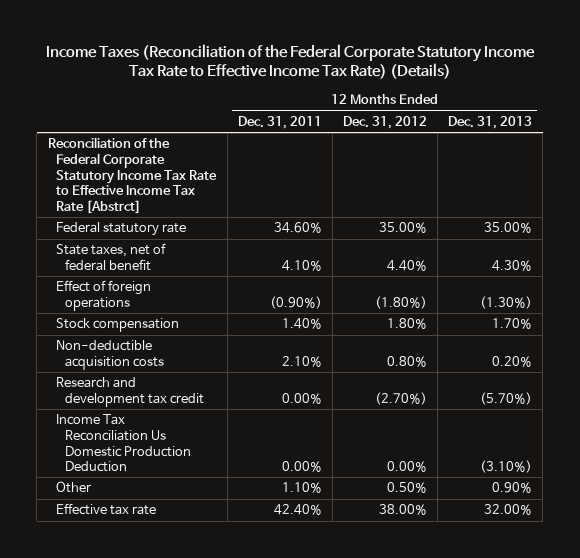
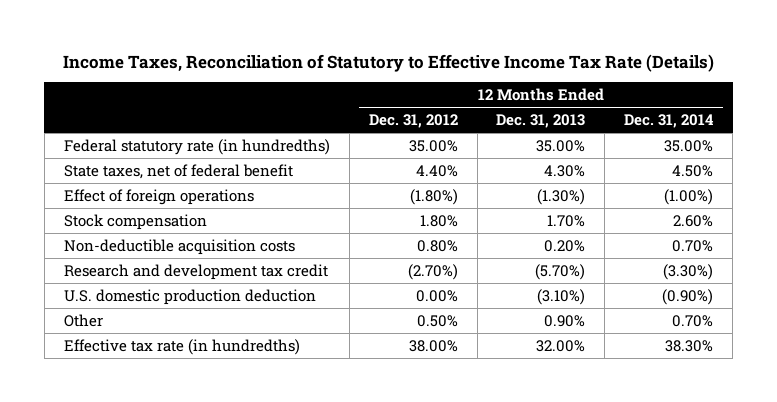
[45,43,535,80] Income Taxes (Reconciliation of the Federal Corporate Statutory Income Tax Rate to Effective Income Tax Rate) (Details) -> [62,53,714,72] Income Taxes, Reconciliation of Statutory to Effective Income Tax Rate (Details)
[237,115,322,129] Dec. 31, 2011 -> none
none -> [624,114,715,129] Dec. 31, 2014
[47,137,218,214] Reconciliation of the Federal Corporate Statutory Income Tax Rate to Effective Income Tax Rate [Abstrct] -> none
[56,222,187,237] Federal statutory rate -> [63,138,330,155] Federal statutory rate (in hundredths)
[56,414,192,473] Income Tax Reconciliation Us Domestic Production Deduction -> [63,288,316,305] U.S. domestic production deduction
[56,503,157,516] Effective tax rate -> [63,338,300,355] Effective tax rate (in hundredths)

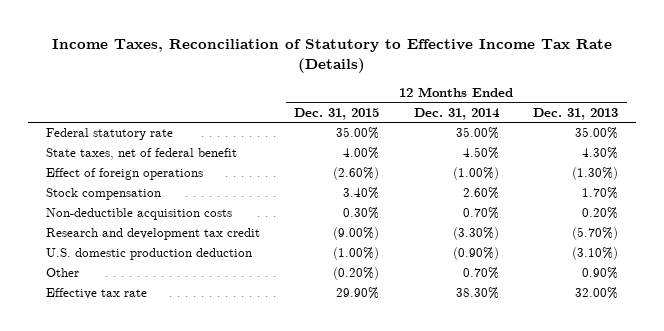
[368,114,458,129] Dec. 31, 2012 -> none
none -> [294,107,380,120] Dec. 31, 2015
[63,138,330,155] Federal statutory rate (in hundredths) -> [45,128,173,141] Federal statutory rate
[63,338,300,355] Effective tax rate (in hundredths) -> [45,288,147,300] Effective tax rate

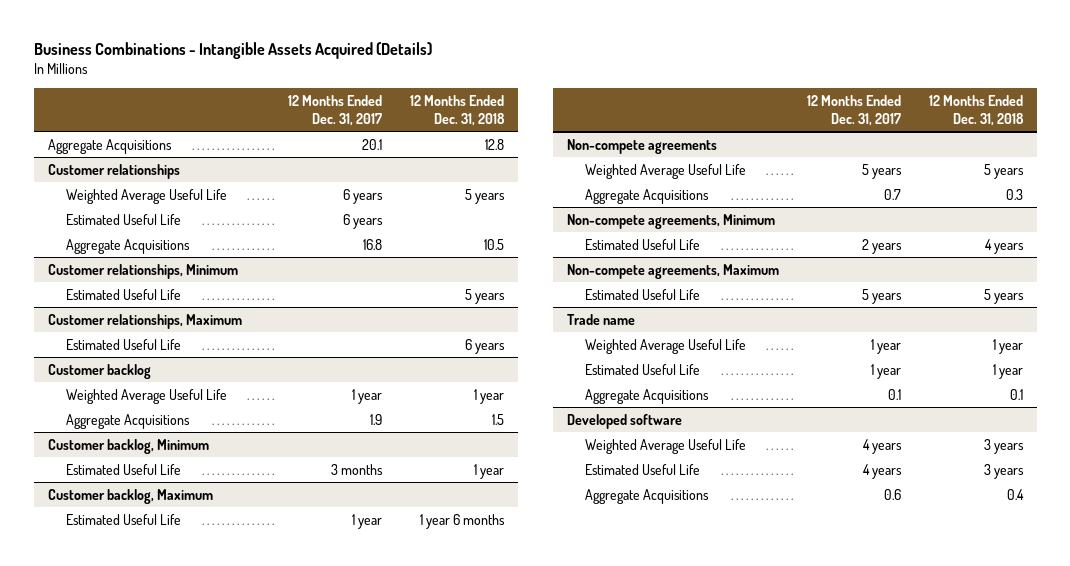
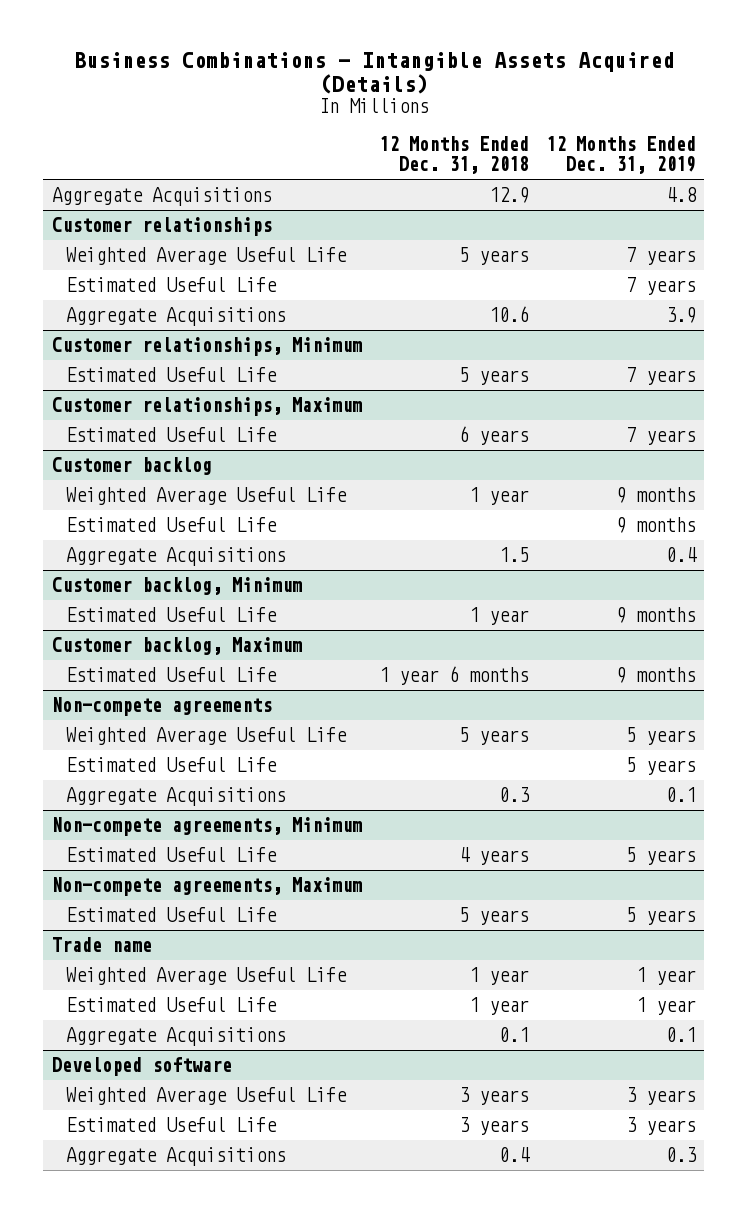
[287,94,382,126] 12 Months Ended Dec. 31, 2017 -> none
none -> [545,136,696,175] 12 Months Ended Dec. 31, 2019
[484,138,504,150] 12.8 -> [488,187,529,204] 12.9
[483,238,504,250] 10.5 -> [488,306,529,323] 10.6
none -> [65,517,277,533] Estimated Useful Life
none -> [65,757,277,773] Estimated Useful Life

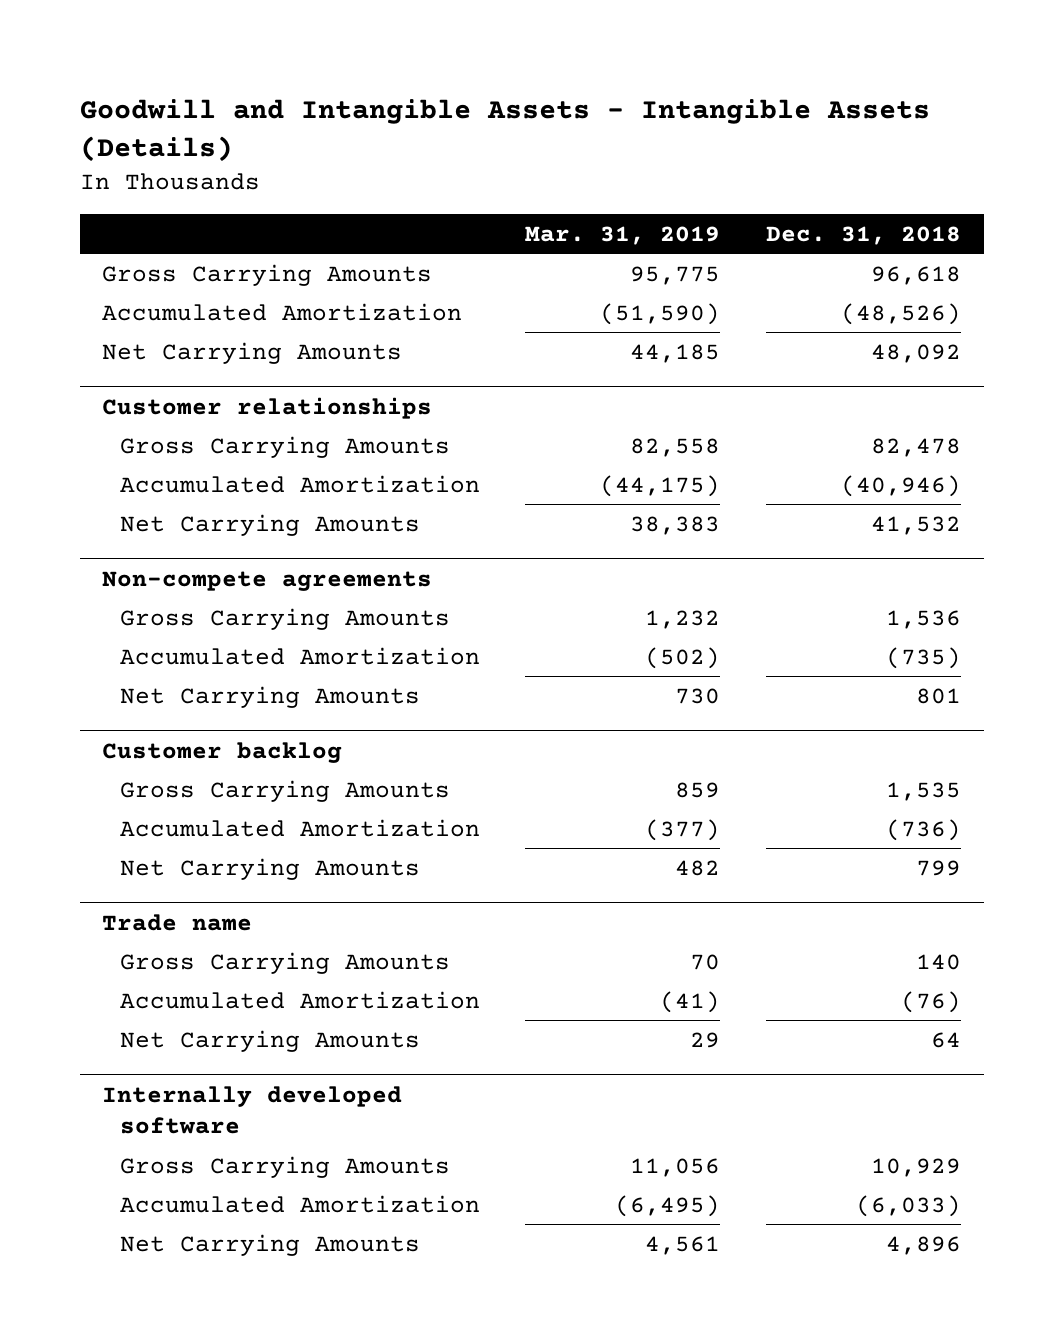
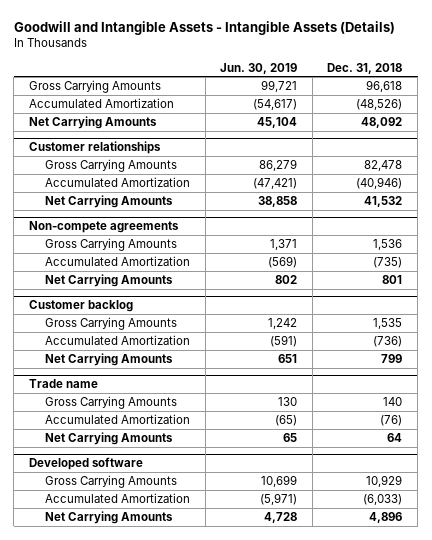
[525,225,721,245] Mar. 31, 2019 -> none
none -> [220,62,298,74] Jun. 30, 2019
[102,1085,403,1135] Internally developed software -> [29,457,144,471] Developed software

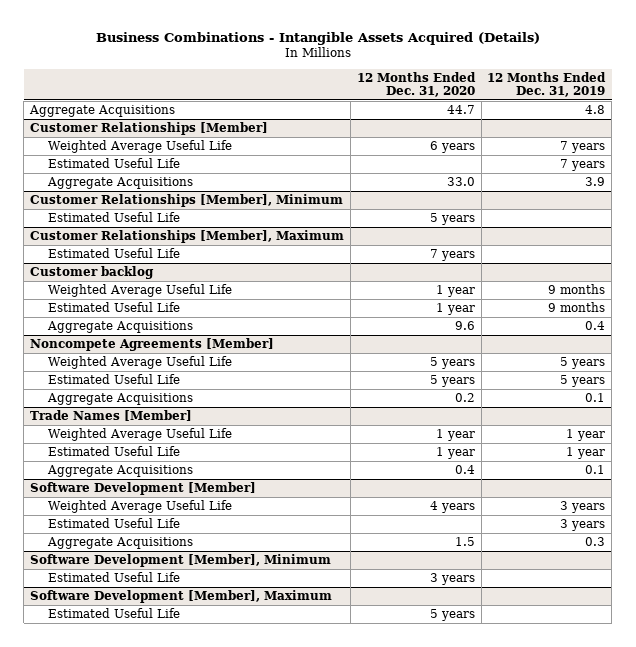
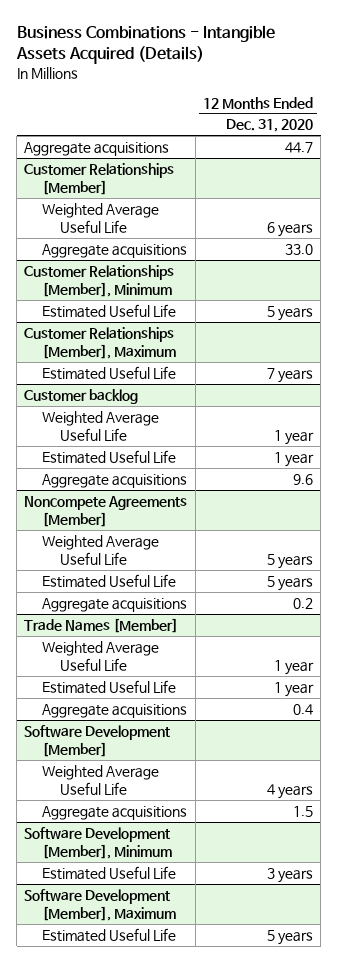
[487,71,607,97] 12 Months Ended Dec. 31, 2019 -> none
[29,104,176,117] Aggregate Acquisitions -> [24,141,170,156] Aggregate acquisitions
[47,157,180,168] Estimated Useful Life -> none
[46,176,193,189] Aggregate Acquisitions -> [42,243,188,258] Aggregate acquisitions
[46,320,193,333] Aggregate Acquisitions -> [42,473,188,488] Aggregate acquisitions
[46,392,193,405] Aggregate Acquisitions -> [42,597,188,612] Aggregate acquisitions
[46,464,193,477] Aggregate Acquisitions -> [42,703,188,718] Aggregate acquisitions
[47,517,180,528] Estimated Useful Life -> none
[46,536,193,549] Aggregate Acquisitions -> [42,805,188,820] Aggregate acquisitions

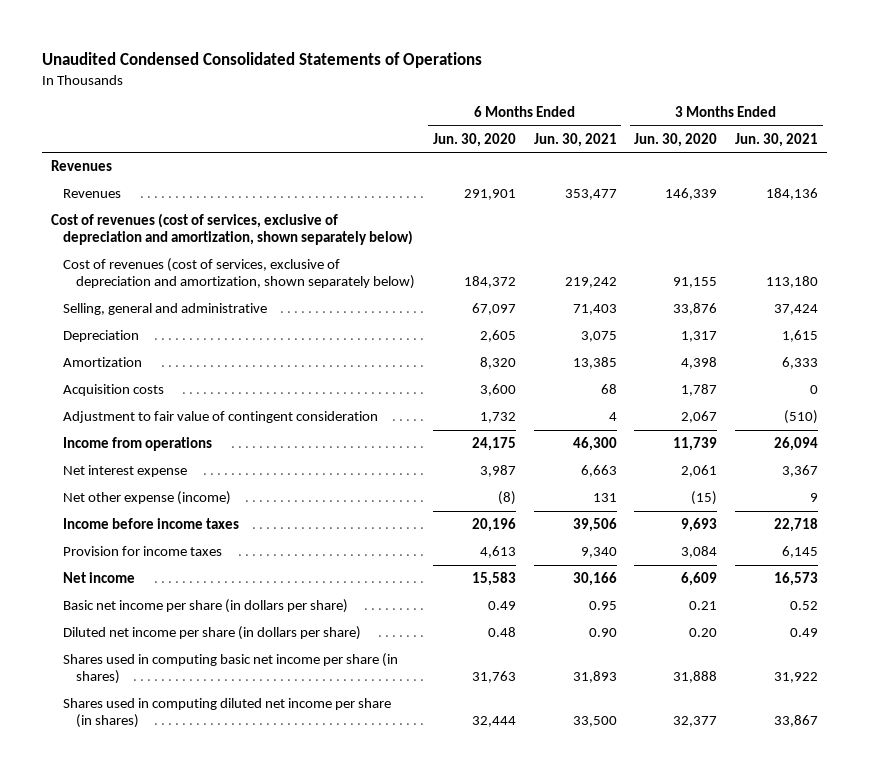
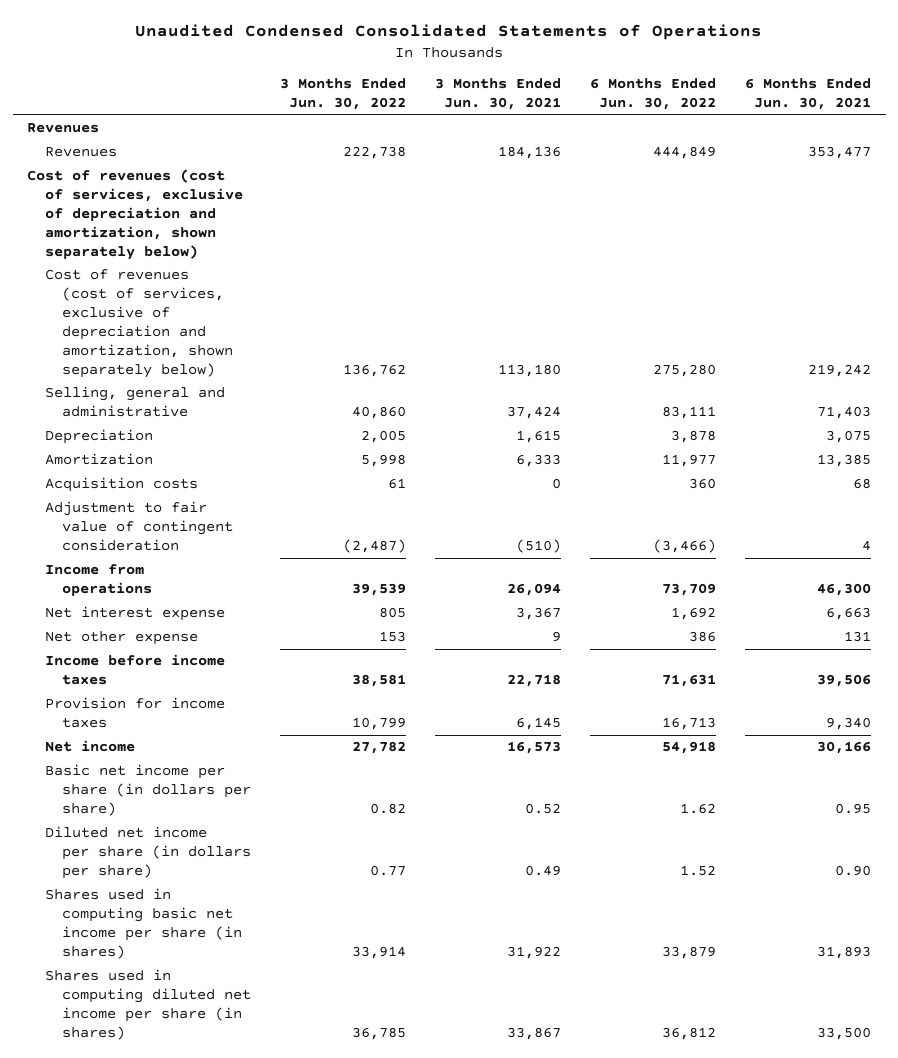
[432,132,516,147] Jun. 30, 2020 -> none
[634,132,718,147] Jun. 30, 2020 -> none
none -> [280,78,407,111] 3 Months Ended Jun. 30, 2022
none -> [590,78,717,111] 6 Months Ended Jun. 30, 2022
[63,491,232,506] Net other expense (income) -> [44,631,198,646] Net other expense

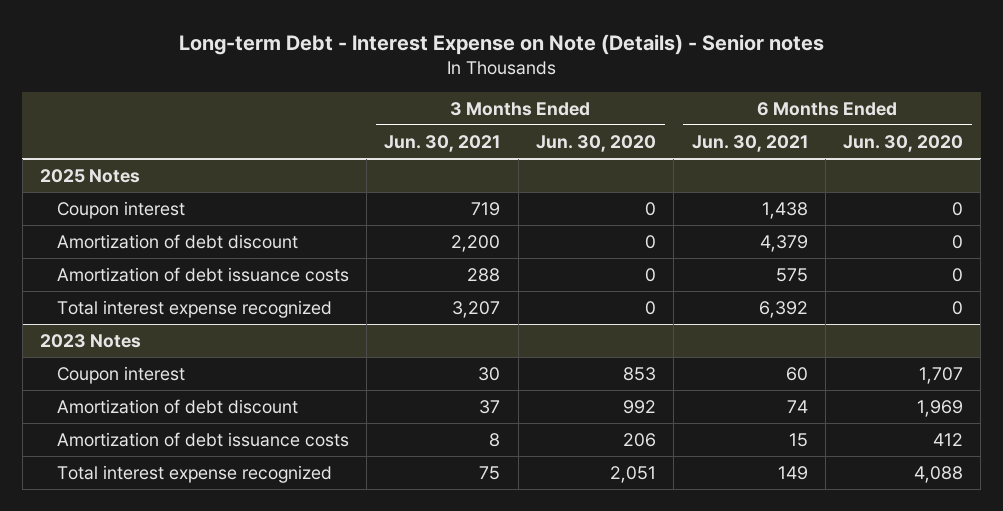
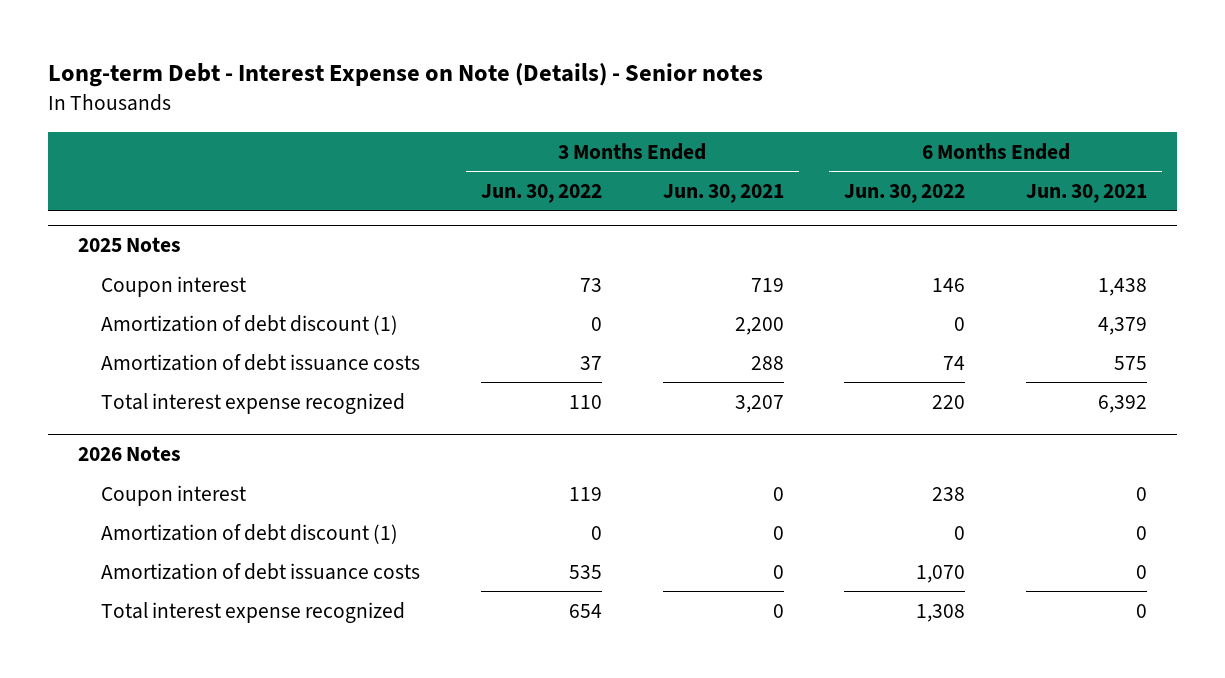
[536,134,657,152] Jun. 30, 2020 -> none
[843,134,964,152] Jun. 30, 2020 -> none
none -> [481,184,603,204] Jun. 30, 2022
none -> [844,184,966,204] Jun. 30, 2022
[56,233,298,249] Amortization of debt discount -> [101,314,399,335] Amortization of debt discount (1)
[39,333,141,348] 2023 Notes -> [78,445,182,461] 2026 Notes
[478,366,501,381] 30 -> [772,486,784,501] 0
[785,366,808,381] 60 -> [1136,486,1148,501] 0
[56,398,298,414] Amortization of debt discount -> [101,523,399,544] Amortization of debt discount (1)
[479,399,501,414] 37 -> [772,525,784,540] 0
[786,399,808,413] 74 -> [1136,525,1148,540] 0
[489,432,501,447] 8 -> [772,564,784,579] 0
[788,432,808,447] 15 -> [1136,564,1148,579] 0
[479,465,501,480] 75 -> [772,603,784,618] 0
[777,465,808,480] 149 -> [1136,603,1148,618] 0

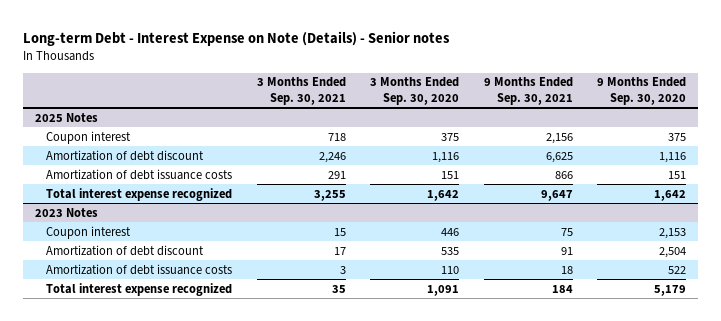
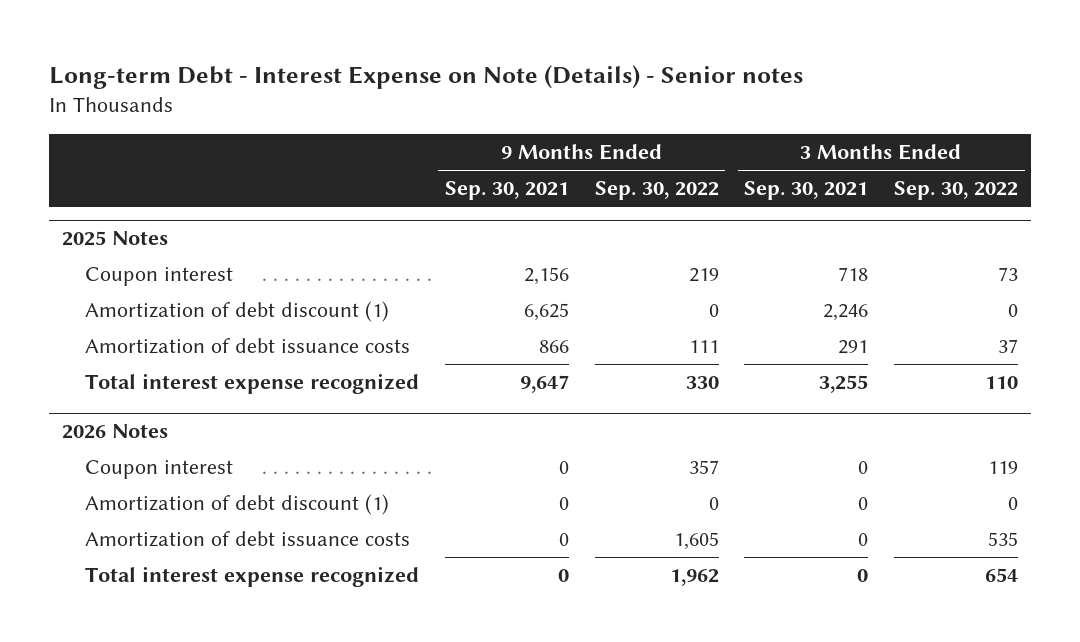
[370,77,460,105] 3 Months Ended Sep. 30, 2020 -> none
[597,77,687,105] 9 Months Ended Sep. 30, 2020 -> none
none -> [594,181,719,201] Sep. 30, 2022
none -> [894,181,1019,201] Sep. 30, 2022
[46,149,205,161] Amortization of debt discount -> [85,301,390,323] Amortization of debt discount (1)
[35,207,99,217] 2023 Notes -> [61,424,168,440] 2026 Notes
[333,227,346,236] 15 -> [858,461,869,475] 0
[560,227,573,236] 75 -> [558,461,569,475] 0
[46,244,205,256] Amortization of debt discount -> [85,494,390,516] Amortization of debt discount (1)
[333,246,346,255] 17 -> [858,497,869,511] 0
[560,246,573,255] 91 -> [558,497,569,511] 0
[339,265,346,274] 3 -> [858,533,869,547] 0
[560,265,573,274] 18 -> [558,533,569,547] 0
[331,284,346,293] 35 -> [857,569,869,583] 0
[551,284,573,293] 184 -> [557,569,569,583] 0

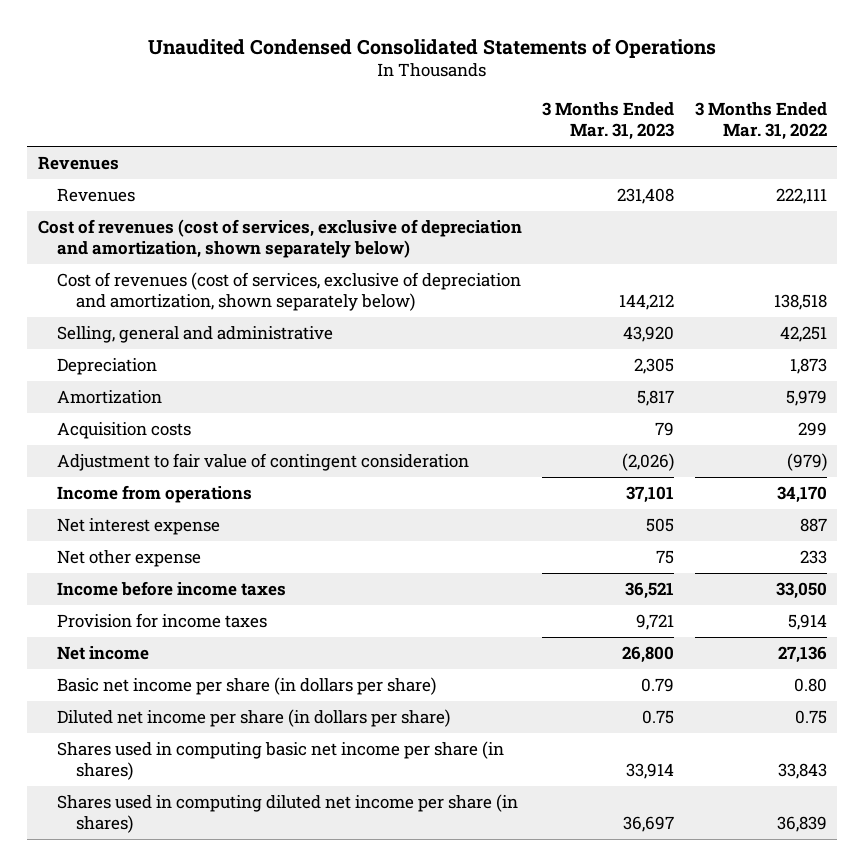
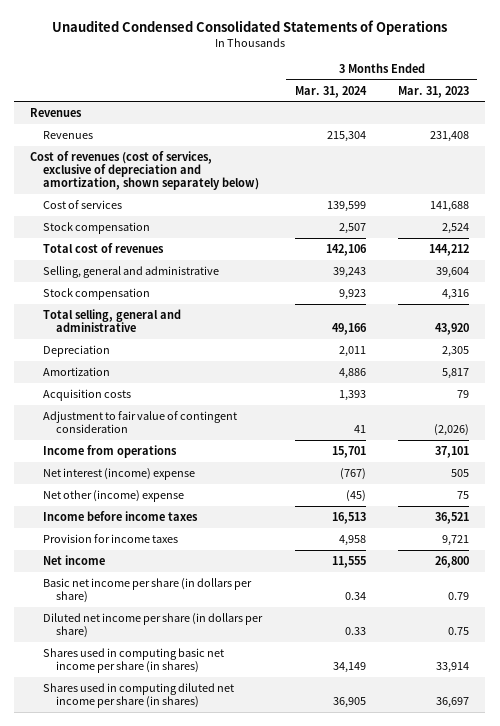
[695,102,828,140] 3 Months Ended Mar. 31, 2022 -> none
none -> [294,85,367,98] Mar. 31, 2024
none -> [43,199,123,209] Cost of services
none -> [43,221,151,234] Stock compensation
[56,272,521,311] Cost of revenues (cost of services, exclusive of depreciation and amortization, shown separately below) -> [43,242,165,253] Total cost of revenues
[623,326,675,343] 43,920 -> [436,266,470,278] 39,604
none -> [43,287,151,300] Stock compensation
none -> [43,308,182,333] Total selling, general and administrative
[56,518,220,536] Net interest expense -> [43,467,196,480] Net interest (income) expense
[56,550,201,568] Net other expense -> [43,489,185,502] Net other (income) expense

